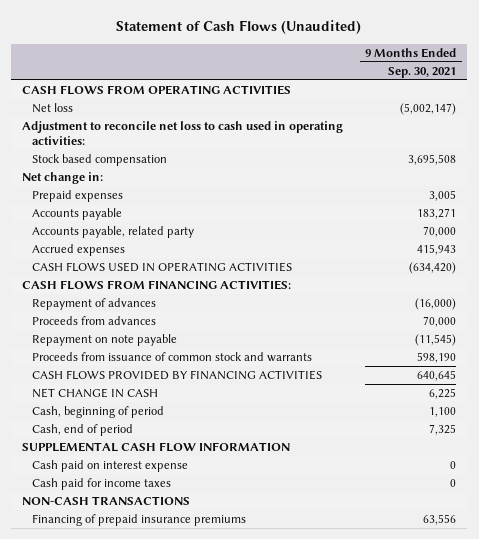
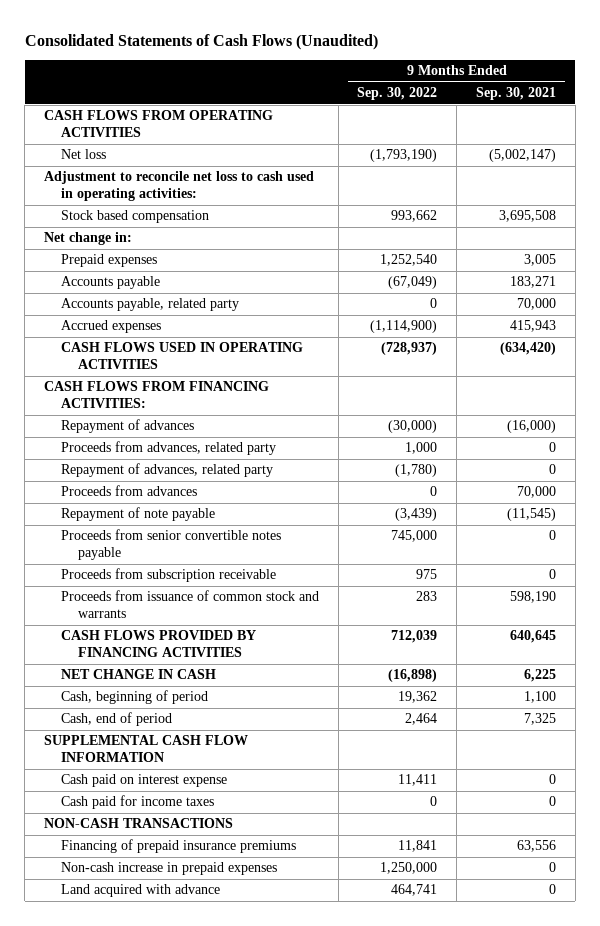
[116,19,362,34] Statement of Cash Flows (Unaudited) -> [24,34,378,51] Consolidated Statements of Cash Flows (Unaudited)
none -> [357,87,438,101] Sep. 30, 2022
none -> [61,441,277,456] Proceeds from advances, related party
none -> [61,463,274,478] Repayment of advances, related party
[32,334,178,347] Repayment on note payable -> [61,507,216,522] Repayment of note payable
none -> [61,529,282,561] Proceeds from senior convertible notes payable
none -> [61,568,277,583] Proceeds from subscription receivable
none -> [61,862,278,876] Non-cash increase in prepaid expenses
none -> [61,884,221,898] Land acquired with advance

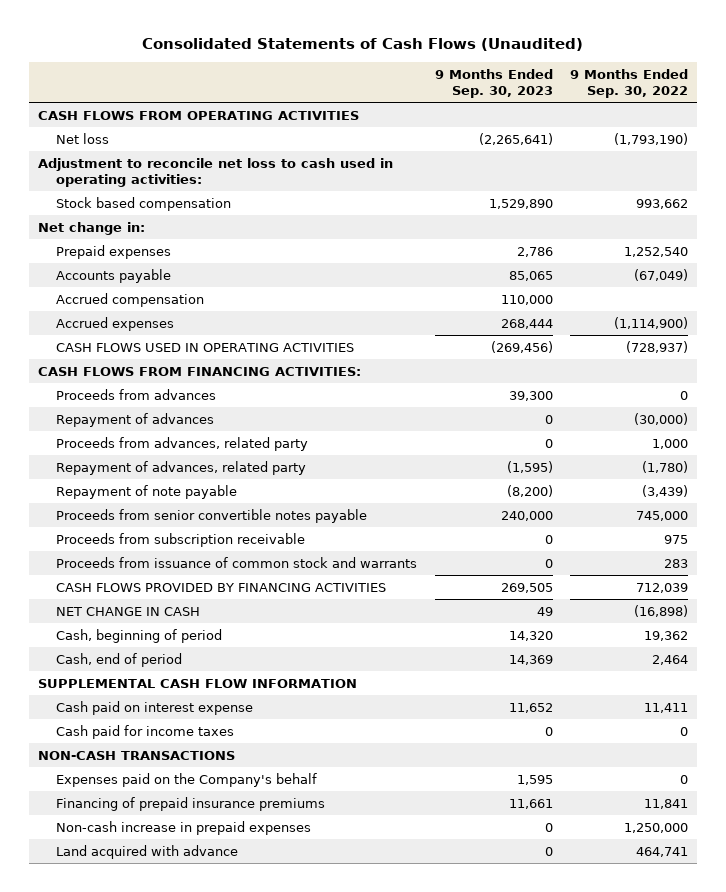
[475,87,556,101] Sep. 30, 2021 -> none
none -> [434,69,553,99] 9 Months Ended Sep. 30, 2023
[61,298,240,312] Accounts payable, related party -> none
none -> [56,292,205,307] Accrued compensation
[61,485,198,497] Proceeds from advances -> [56,388,217,400] Proceeds from advances
none -> [56,772,318,787] Expenses paid on the Company's behalf

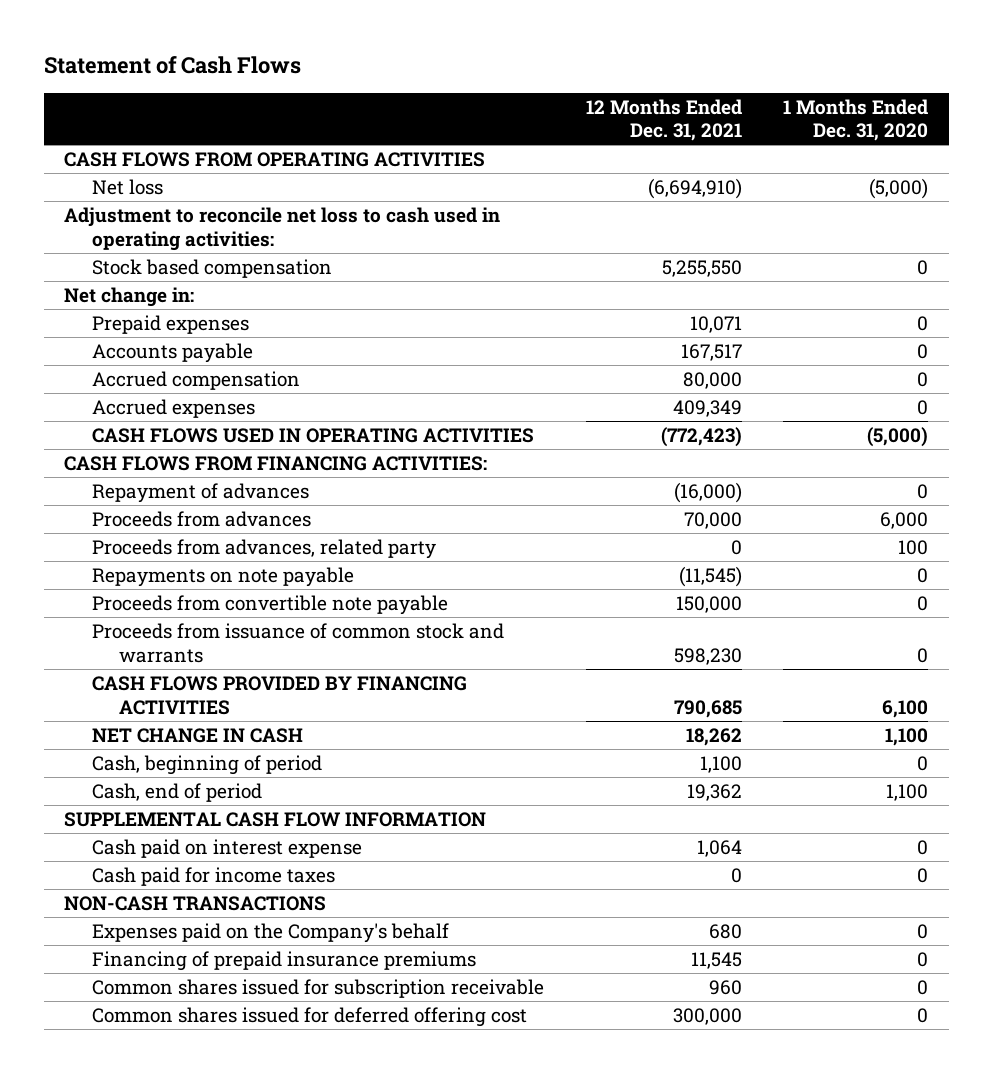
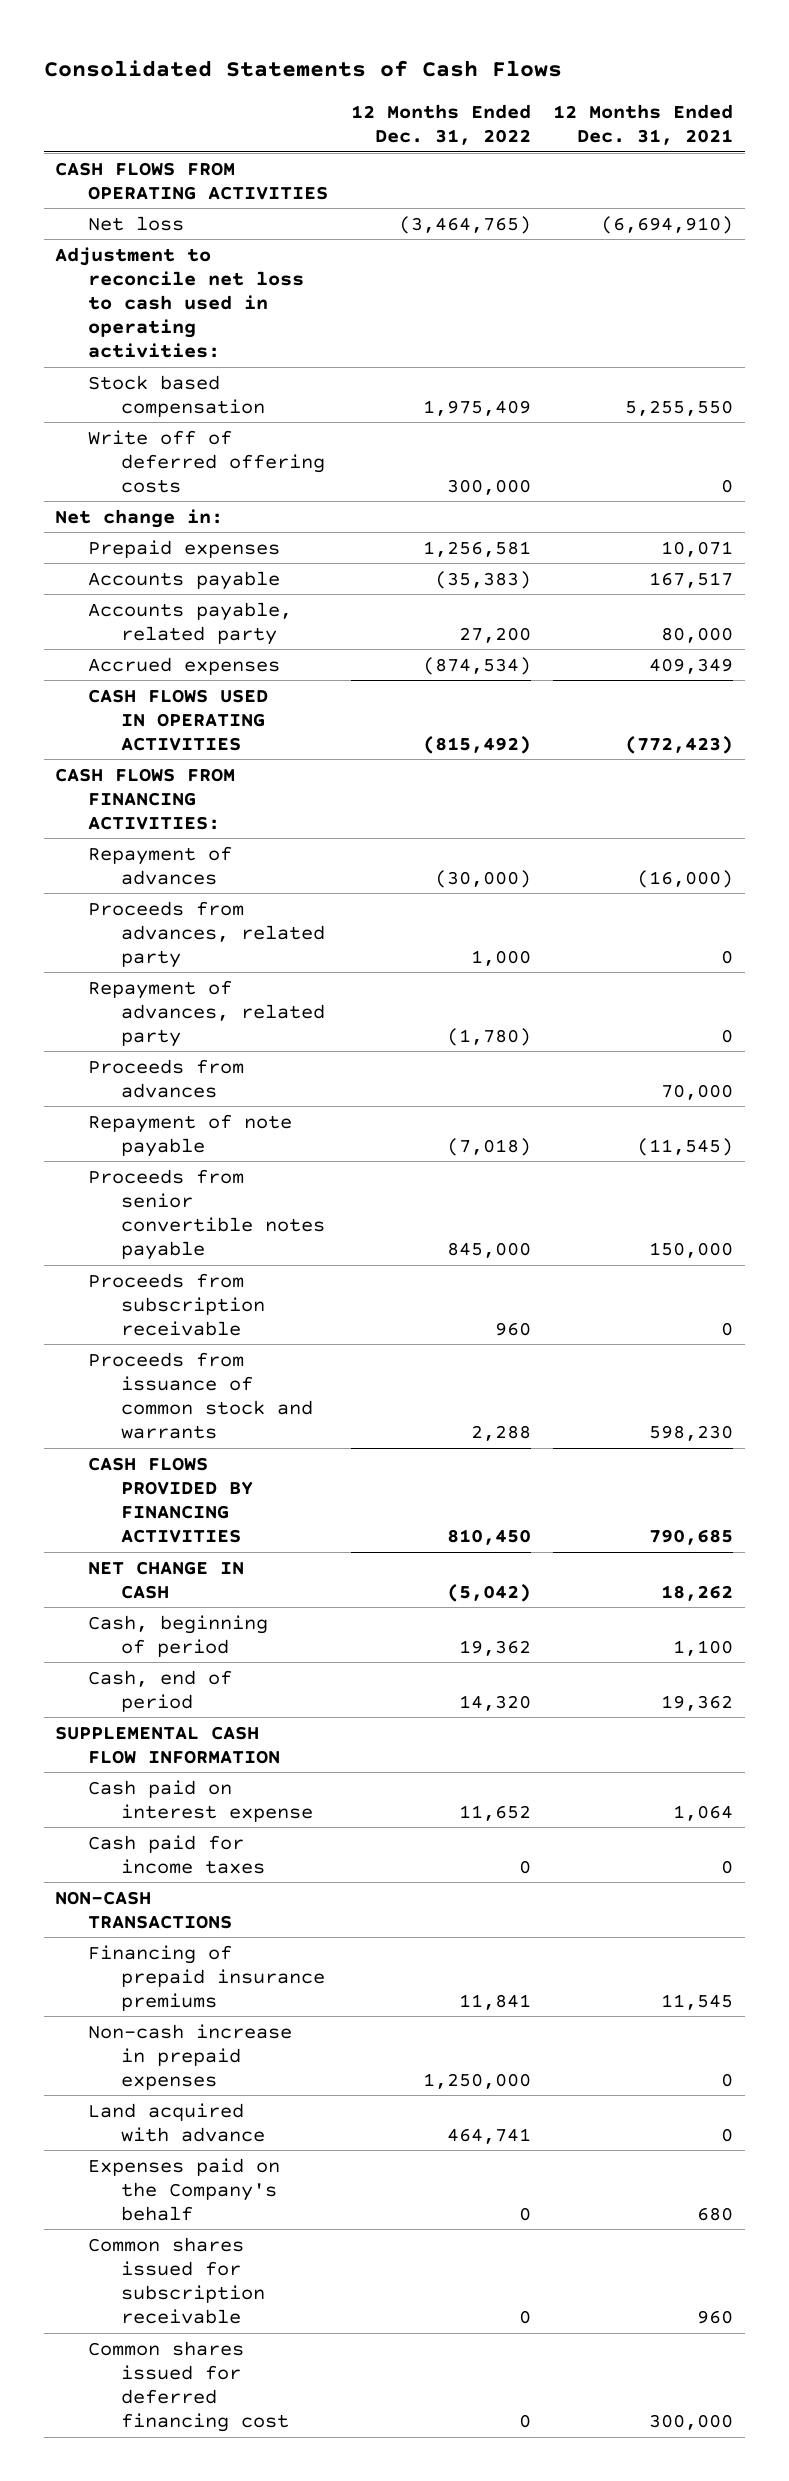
[43,56,301,75] Statement of Cash Flows -> [43,59,562,77] Consolidated Statements of Cash Flows
[783,98,929,142] 1 Months Ended Dec. 31, 2020 -> none
none -> [350,104,531,146] 12 Months Ended Dec. 31, 2022
none -> [88,429,325,494] Write off of deferred offering costs
[91,371,300,391] Accrued compensation -> none
none -> [88,601,293,645] Accounts payable, related party
none -> [88,979,325,1048] Repayment of advances, related party
[91,511,311,528] Proceeds from advances -> [88,1058,245,1098] Proceeds from advances
[91,567,354,588] Repayments on note payable -> [88,1113,293,1157] Repayment of note payable
[91,595,448,616] Proceeds from convertible note payable -> [88,1168,325,1261] Proceeds from senior convertible notes payable
none -> [88,1272,265,1337] Proceeds from subscription receivable
none -> [88,2023,293,2091] Non-cash increase in prepaid expenses
none -> [88,2102,265,2142] Land acquired with advance
[91,923,449,944] Expenses paid on the Company's behalf -> [88,2157,281,2222] Expenses paid on the Company's behalf
[91,1007,527,1028] Common shares issued for deferred offering cost -> [88,2340,289,2433] Common shares issued for deferred financing cost

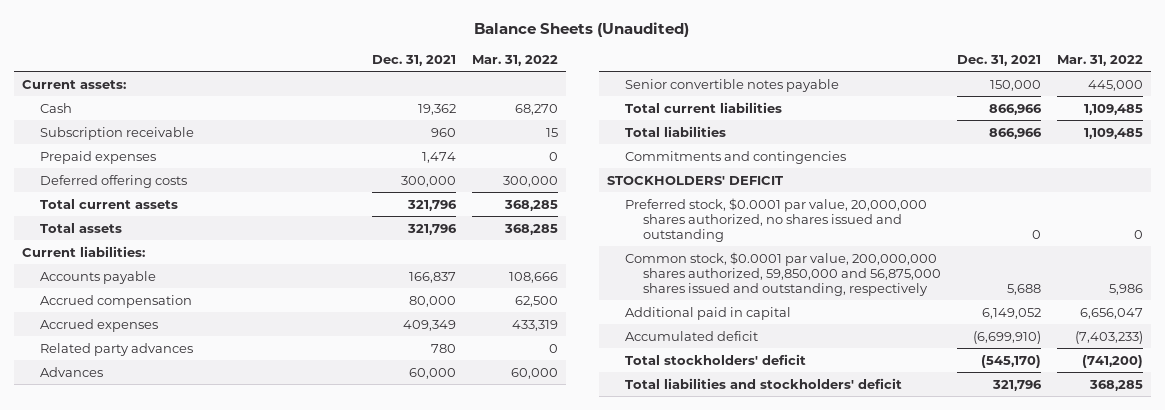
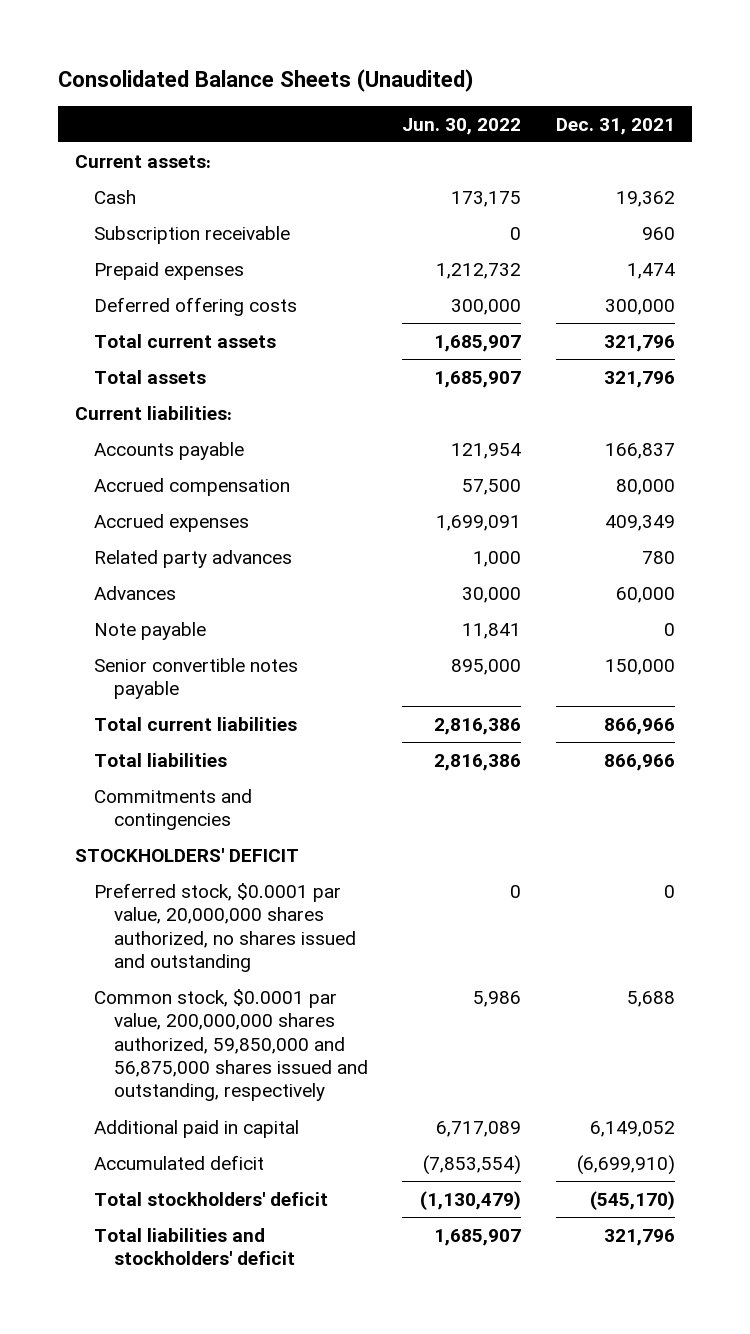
[474,22,690,38] Balance Sheets (Unaudited) -> [57,69,474,93] Consolidated Balance Sheets (Unaudited)
[472,54,559,66] Mar. 31, 2022 -> none
none -> [402,117,522,135] Jun. 30, 2022
none -> [94,621,207,640] Note payable

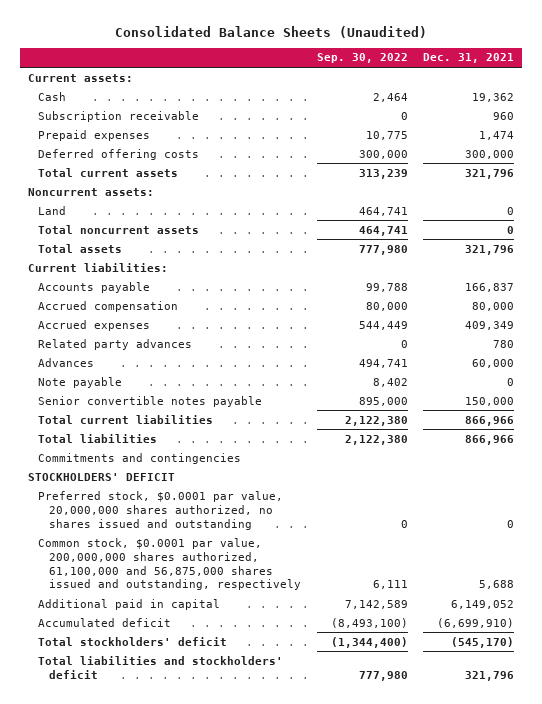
[402,117,522,135] Jun. 30, 2022 -> none
none -> [316,53,408,64] Sep. 30, 2022
none -> [27,187,154,196] Noncurrent assets:
none -> [38,205,67,215] Land
none -> [38,224,200,234] Total noncurrent assets
[94,988,368,1102] Common stock, $0.0001 par value, 200,000,000 shares authorized, 59,850,000 and 56,875,000 shares issued and outstanding, respectively -> [38,537,301,591] Common stock, $0.0001 par value, 200,000,000 shares authorized, 61,100,000 and 56,875,000 shares issued and outstanding, respectively

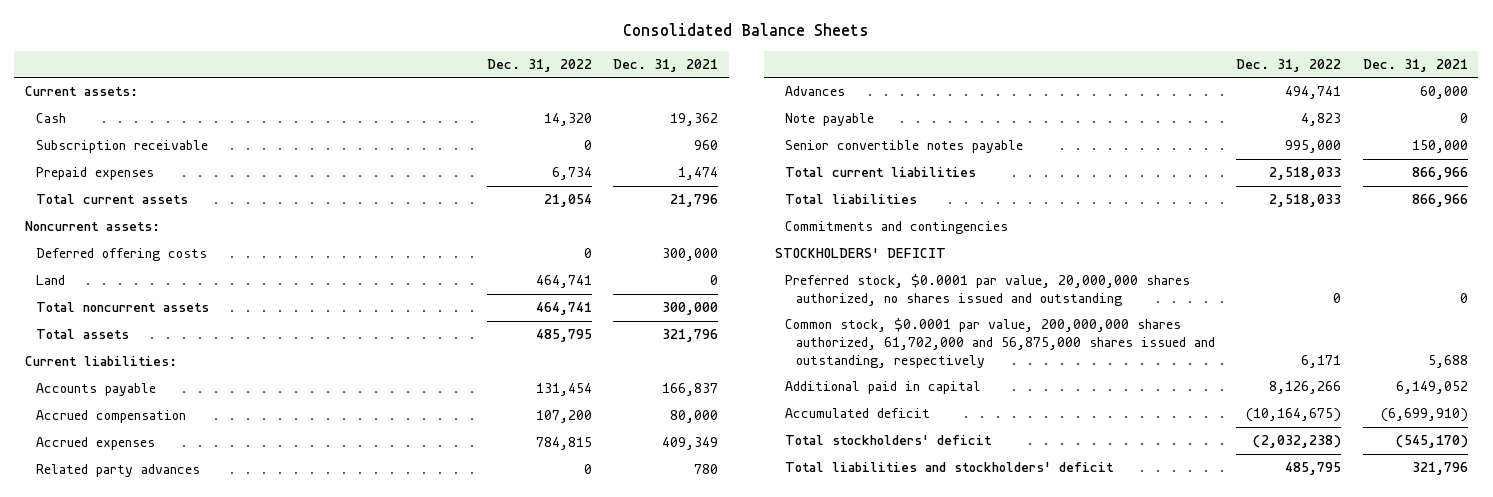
[114,25,427,38] Consolidated Balance Sheets (Unaudited) -> [623,23,870,37] Consolidated Balance Sheets
[316,53,408,64] Sep. 30, 2022 -> none
none -> [486,58,592,72] Dec. 31, 2022
[465,168,515,179] 321,796 -> [670,194,719,208] 21,796
[38,148,200,160] Deferred offering costs -> [35,248,207,262] Deferred offering costs
[507,225,515,234] 0 -> [662,302,719,316] 300,000
[38,537,301,591] Common stock, $0.0001 par value, 200,000,000 shares authorized, 61,100,000 and 56,875,000 shares issued and outstanding, respectively -> [785,318,1216,368] Common stock, $0.0001 par value, 200,000,000 shares authorized, 61,702,000 and 56,875,000 shares issued and outstanding, respectively

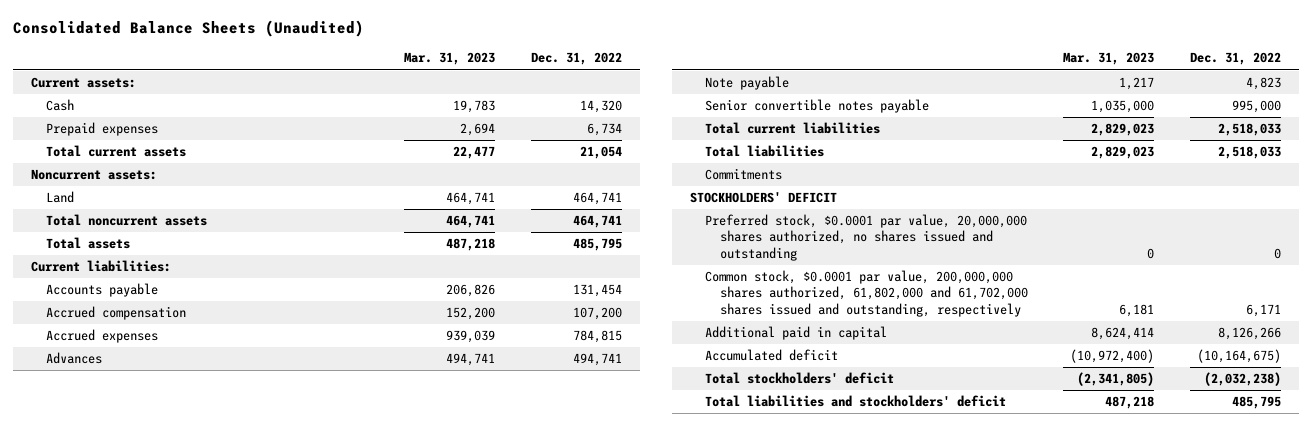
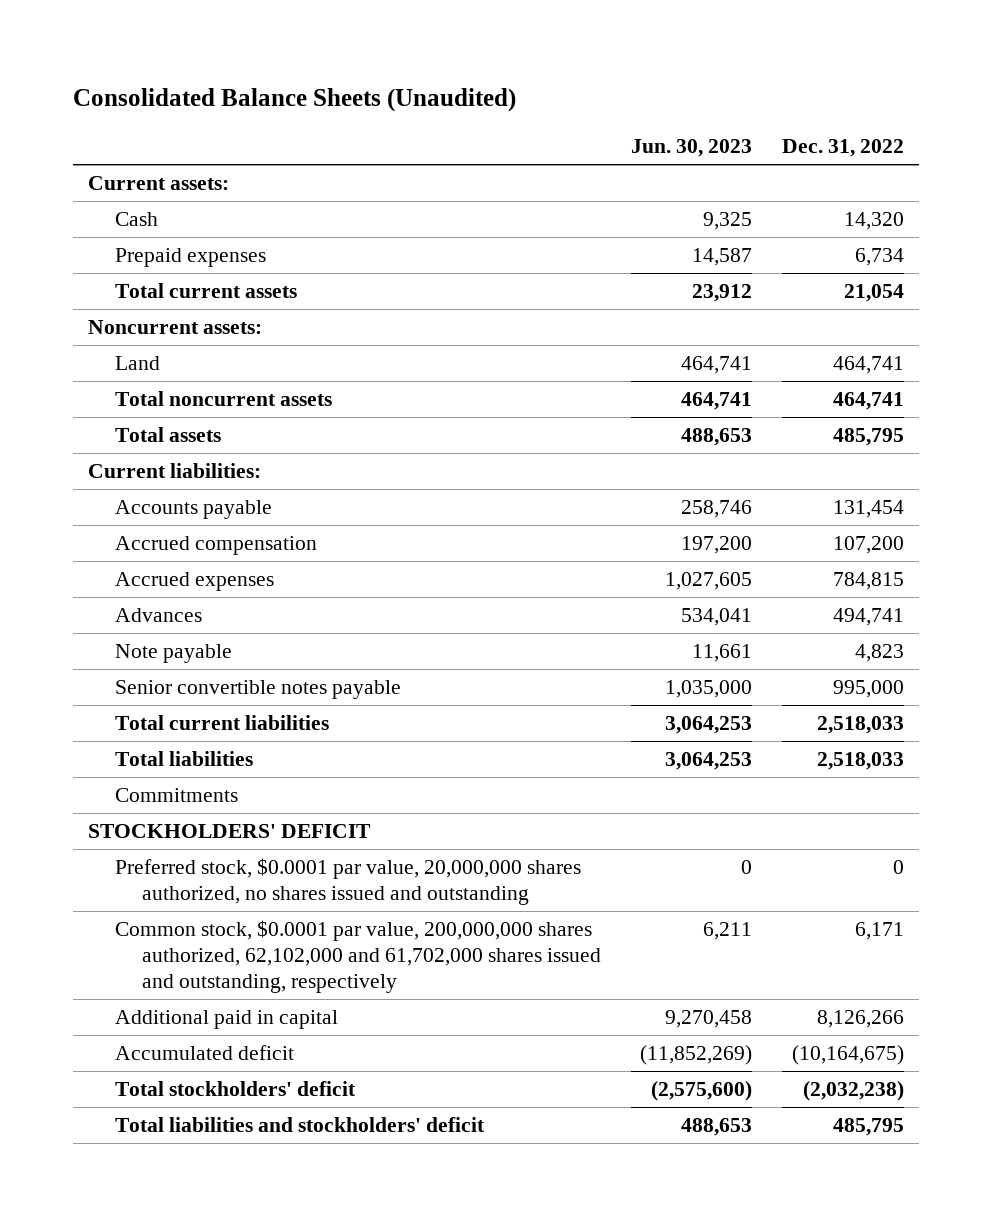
[404,52,496,66] Mar. 31, 2023 -> none
none -> [631,139,753,158] Jun. 30, 2023
[704,270,1028,317] Common stock, $0.0001 par value, 200,000,000 shares authorized, 61,802,000 and 61,702,000 shares issued and outstanding, respectively -> [115,920,602,994] Common stock, $0.0001 par value, 200,000,000 shares authorized, 62,102,000 and 61,702,000 shares issued and outstanding, respectively

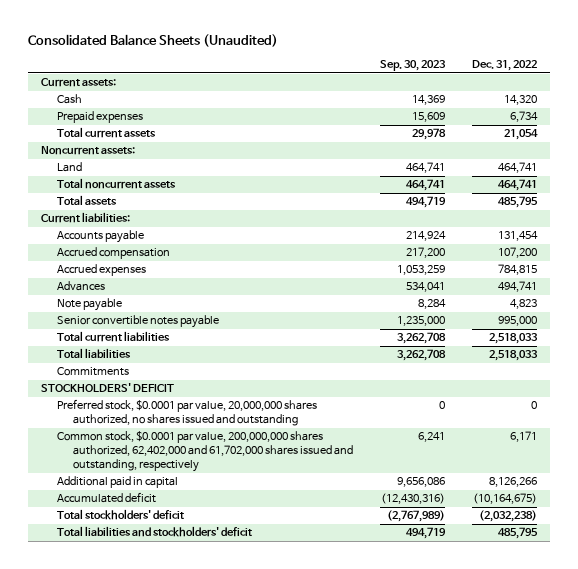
[631,139,753,158] Jun. 30, 2023 -> none
none -> [379,60,446,72] Sep. 30, 2023
[115,920,602,994] Common stock, $0.0001 par value, 200,000,000 shares authorized, 62,102,000 and 61,702,000 shares issued and outstanding, respectively -> [56,431,353,473] Common stock, $0.0001 par value, 200,000,000 shares authorized, 62,402,000 and 61,702,000 shares issued and outstanding, respectively

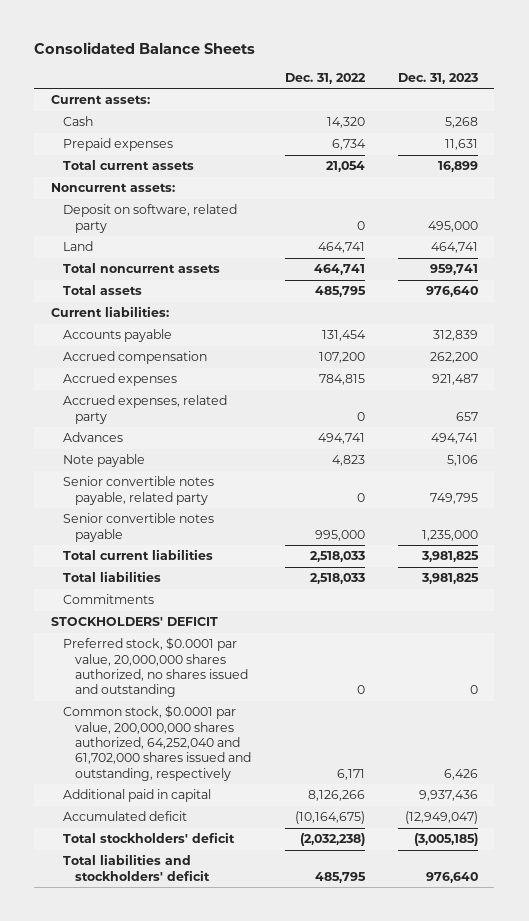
[27,33,278,47] Consolidated Balance Sheets (Unaudited) -> [34,41,256,54] Consolidated Balance Sheets
[379,60,446,72] Sep. 30, 2023 -> none
none -> [397,72,478,84] Dec. 31, 2023
none -> [63,204,238,233] Deposit on software, related party
none -> [63,395,228,424] Accrued expenses, related party
none -> [63,476,215,505] Senior convertible notes payable, related party
[56,431,353,473] Common stock, $0.0001 par value, 200,000,000 shares authorized, 62,402,000 and 61,702,000 shares issued and outstanding, respectively -> [63,705,252,781] Common stock, $0.0001 par value, 200,000,000 shares authorized, 64,252,040 and 61,702,000 shares issued and outstanding, respectively

